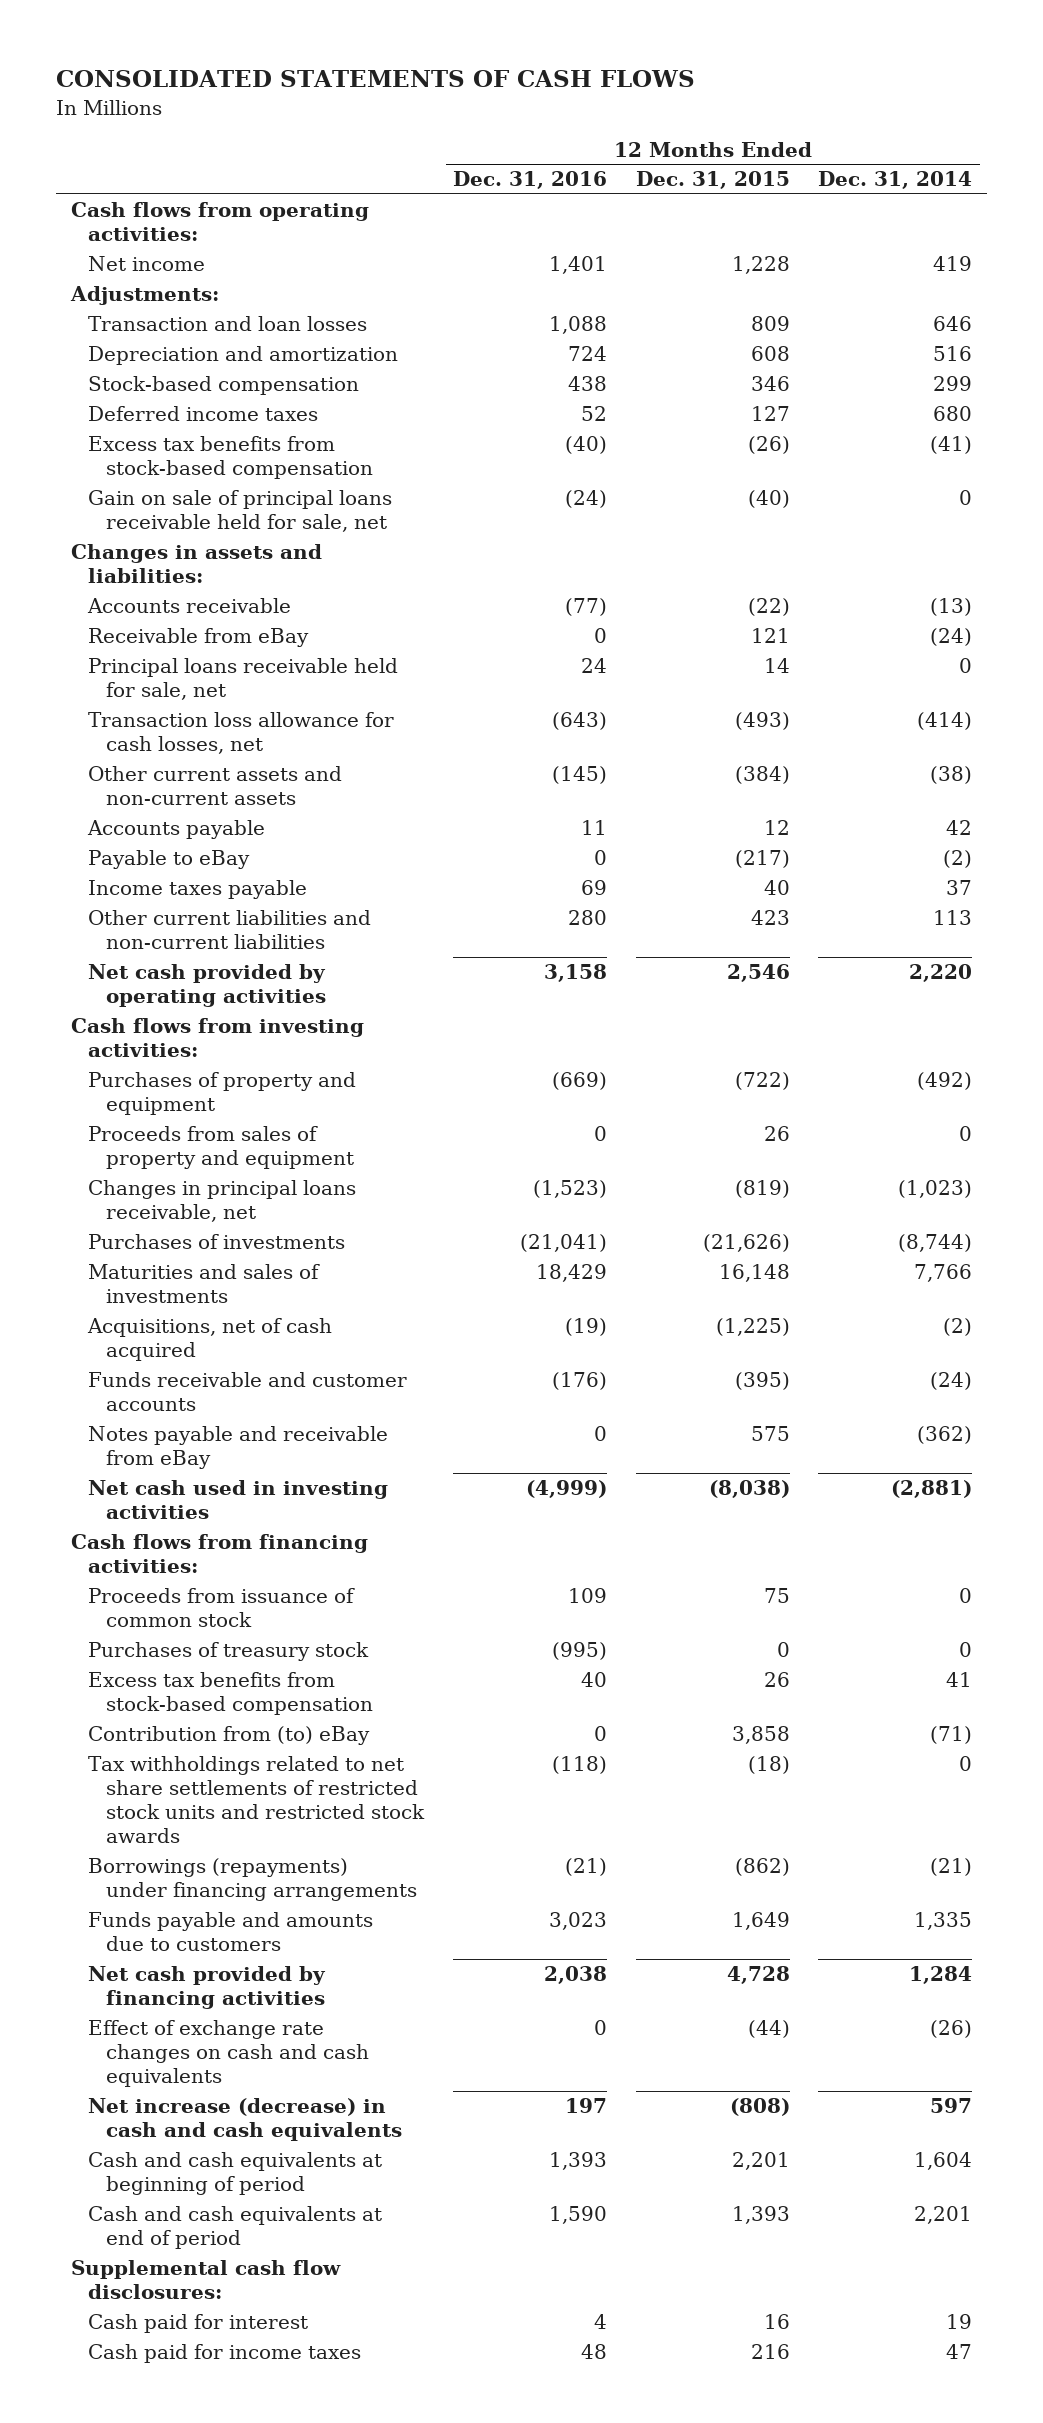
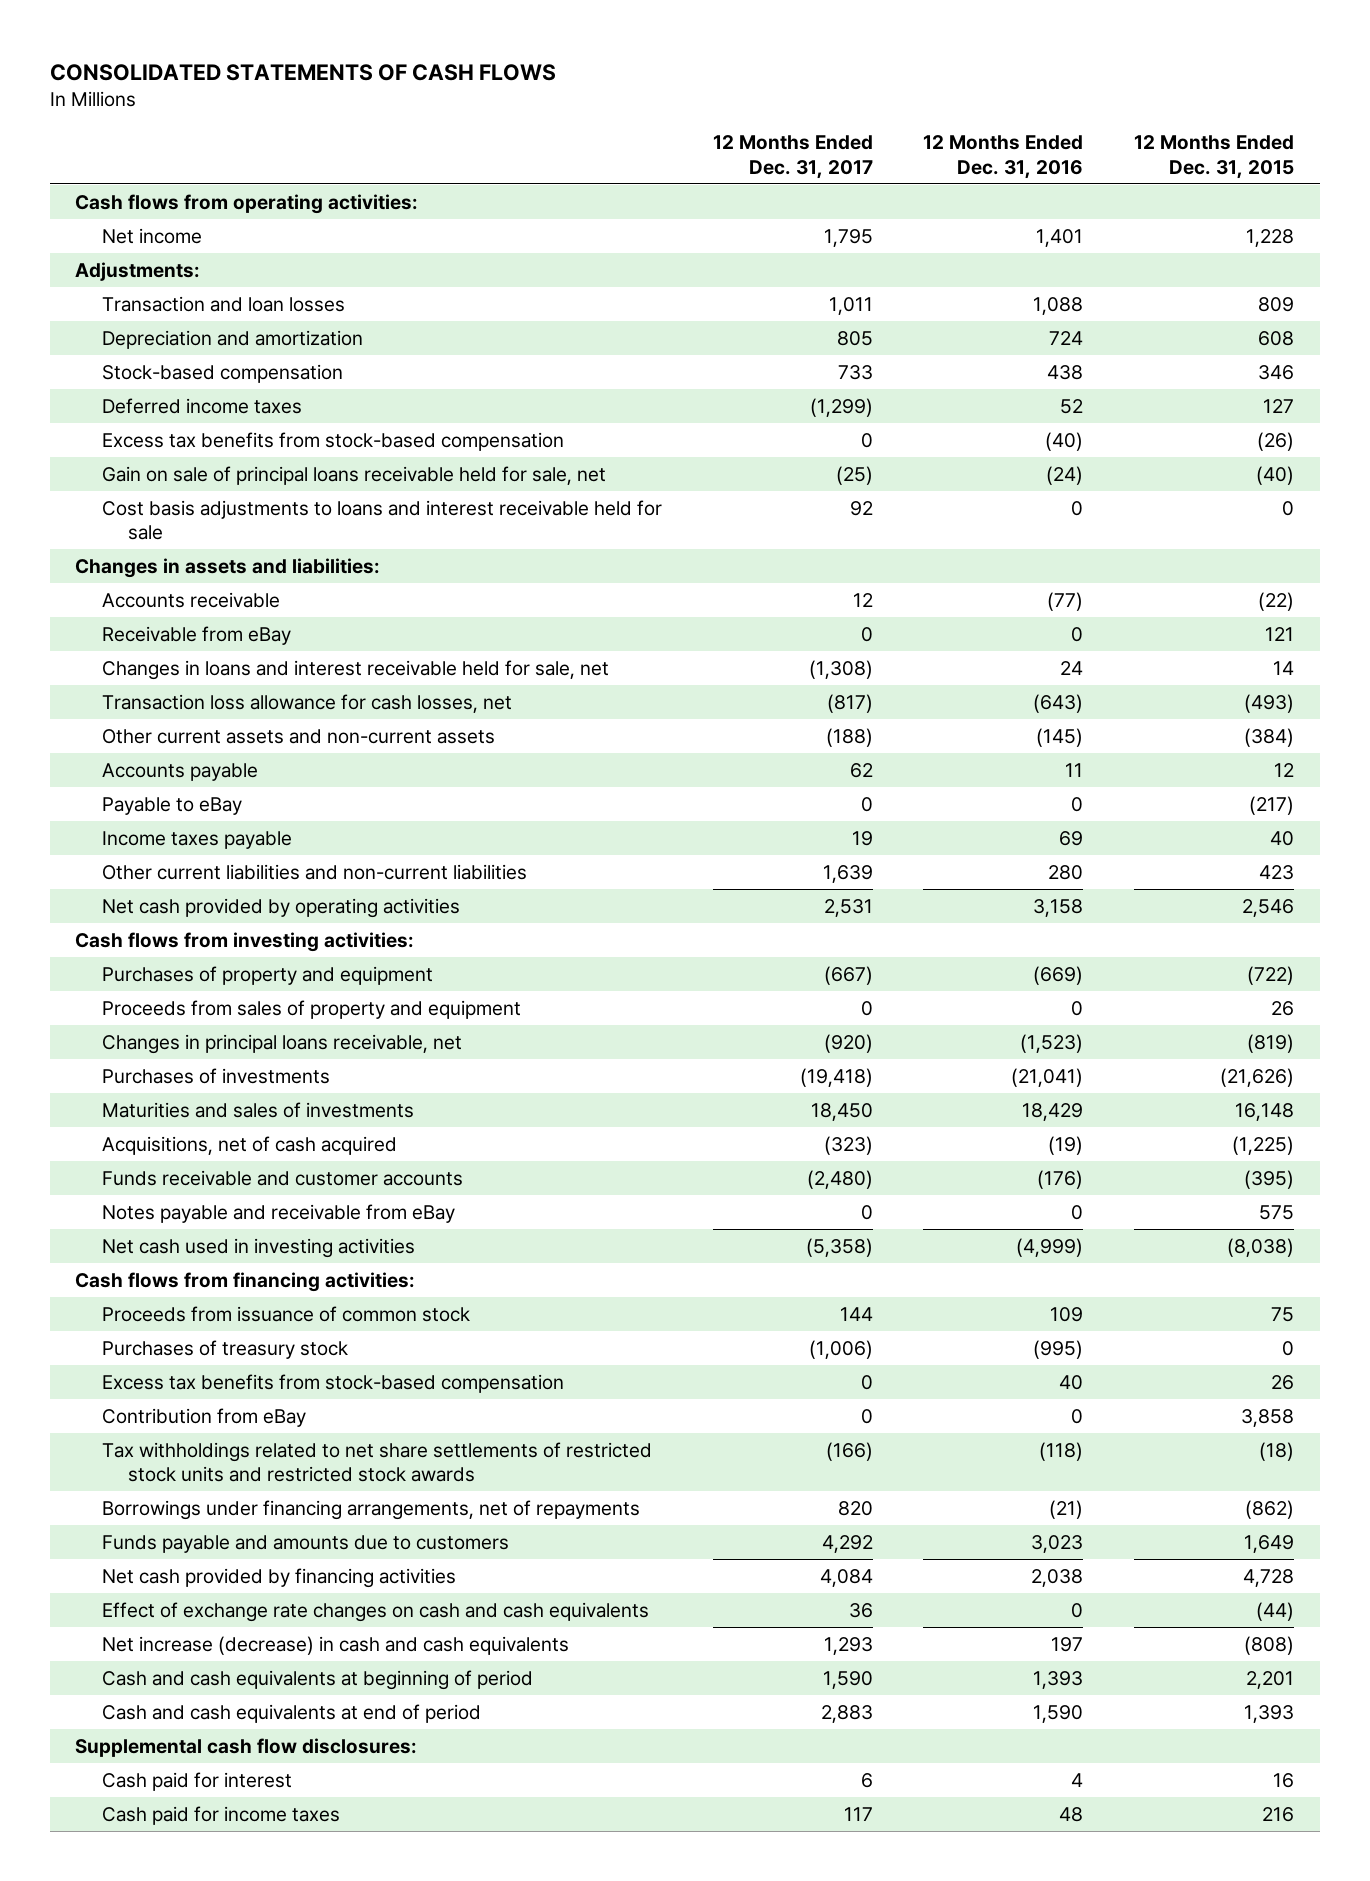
[818,171,973,190] Dec. 31, 2014 -> none
none -> [712,135,873,179] 12 Months Ended Dec. 31, 2017
none -> [101,499,662,541] Cost basis adjustments to loans and interest receivable held for sale
[88,658,399,701] Principal loans receivable held for sale, net -> [101,659,609,680] Changes in loans and interest receivable held for sale, net
[88,1726,371,1746] Contribution from (to) eBay -> [101,1407,306,1427] Contribution from eBay
[88,1858,418,1902] Borrowings (repayments) under financing arrangements -> [101,1499,640,1520] Borrowings under financing arrangements, net of repayments

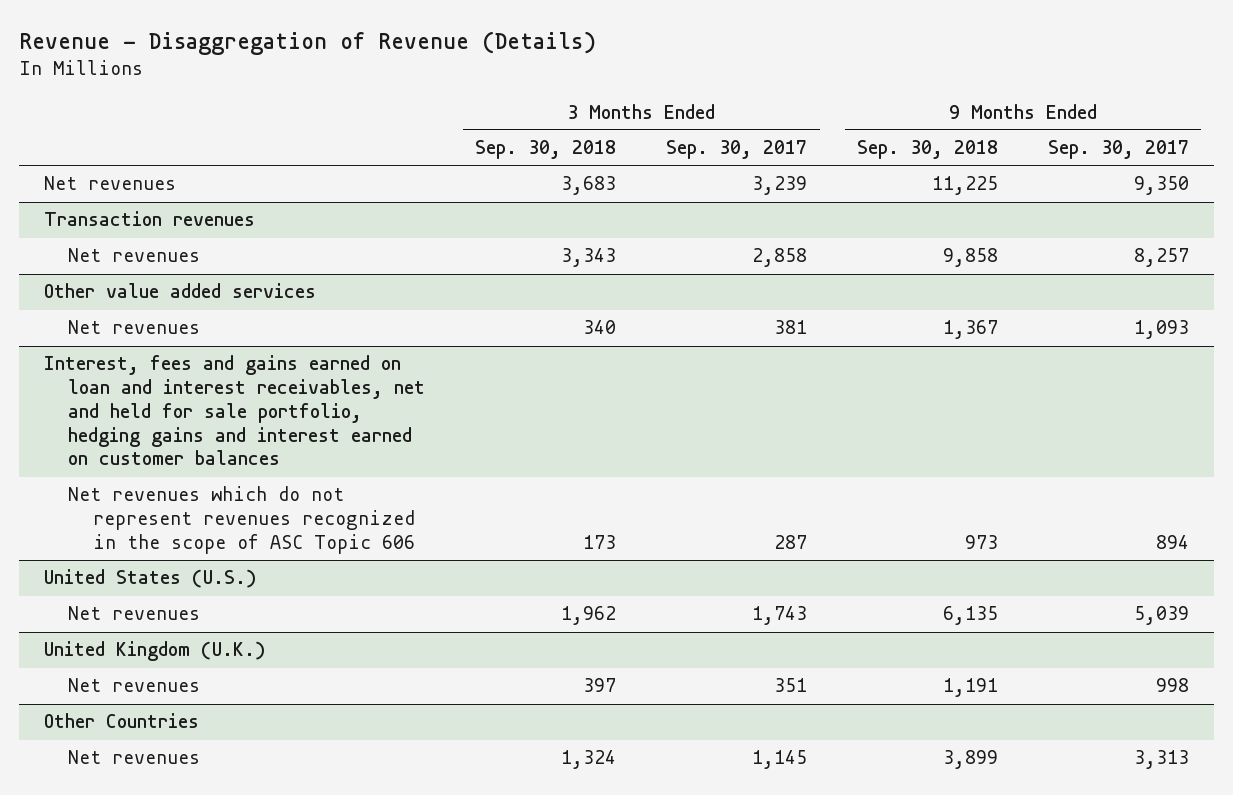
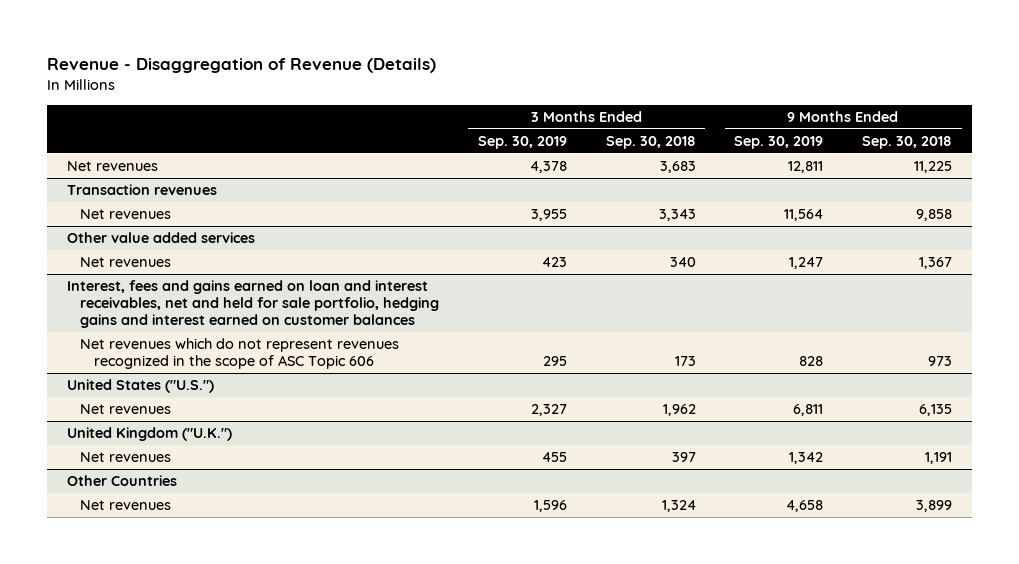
[666,140,808,160] Sep. 30, 2017 -> none
[1048,140,1190,160] Sep. 30, 2017 -> none
none -> [477,136,567,150] Sep. 30, 2019
none -> [734,136,824,150] Sep. 30, 2019
[43,569,257,589] United States (U.S.) -> [66,379,214,394] United States ("U.S.")
[43,641,266,662] United Kingdom (U.K.) -> [66,427,232,442] United Kingdom ("U.K.")

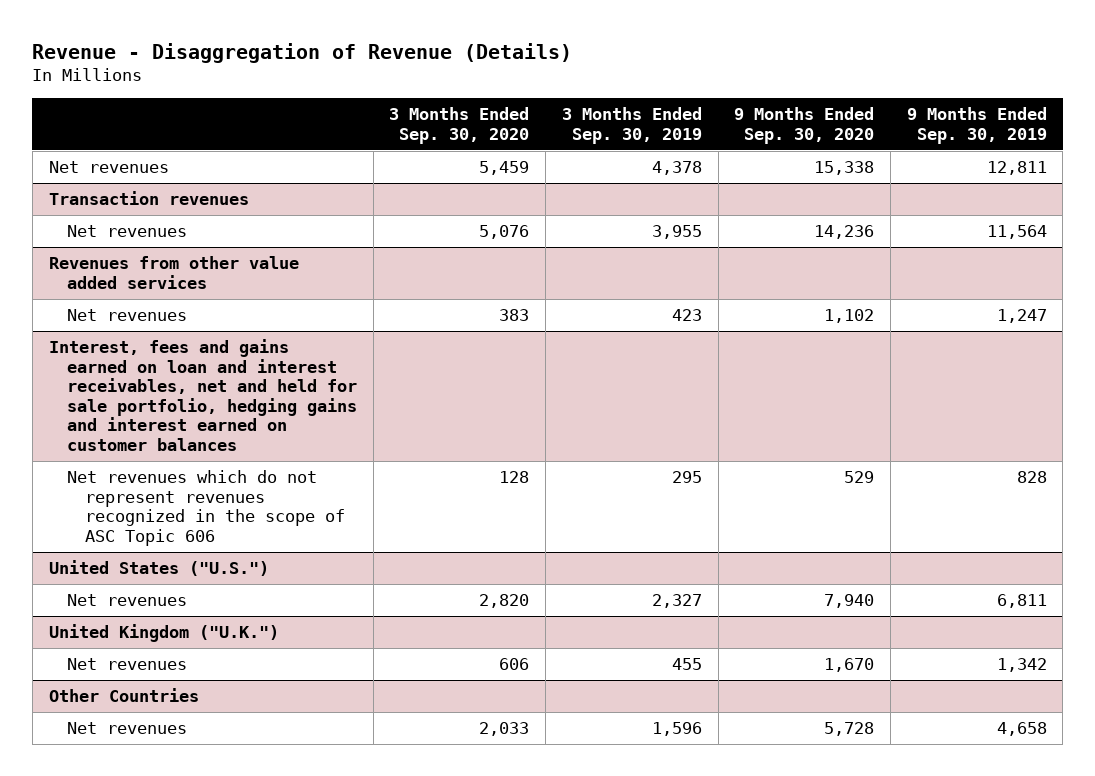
[605,136,696,150] Sep. 30, 2018 -> none
[862,136,953,150] Sep. 30, 2018 -> none
none -> [389,107,530,144] 3 Months Ended Sep. 30, 2020
none -> [734,107,875,144] 9 Months Ended Sep. 30, 2020
[66,232,255,244] Other value added services -> [48,256,299,289] Revenues from other value added services

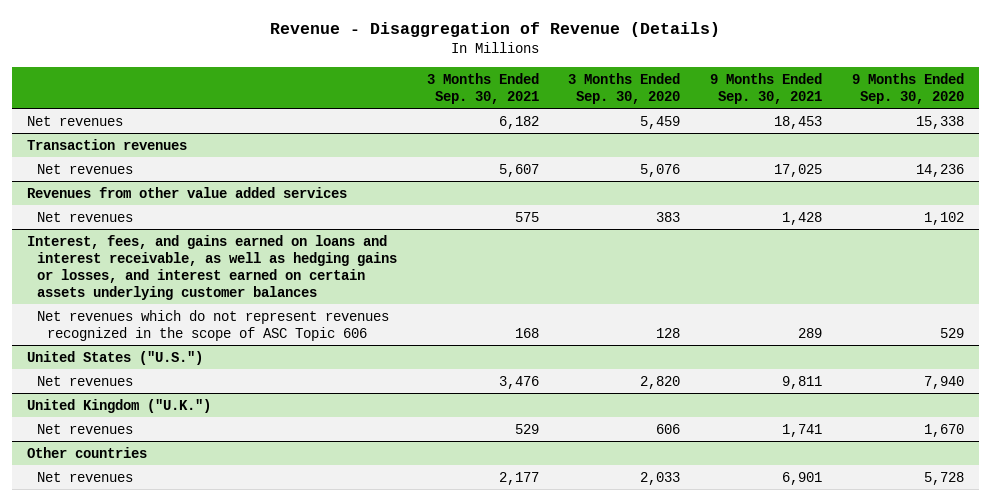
[561,107,702,144] 3 Months Ended Sep. 30, 2019 -> none
[906,107,1047,144] 9 Months Ended Sep. 30, 2019 -> none
none -> [426,72,539,104] 3 Months Ended Sep. 30, 2021
none -> [710,72,823,104] 9 Months Ended Sep. 30, 2021
[48,339,357,451] Interest, fees and gains earned on loan and interest receivables, net and held for sale portfolio, hedging gains and interest earned on customer balances -> none
none -> [26,234,397,300] Interest, fees, and gains earned on loans and interest receivable, as well as hedging gains or losses, and interest earned on certain assets underlying customer balances
[48,688,199,703] Other Countries -> [26,446,147,458] Other countries

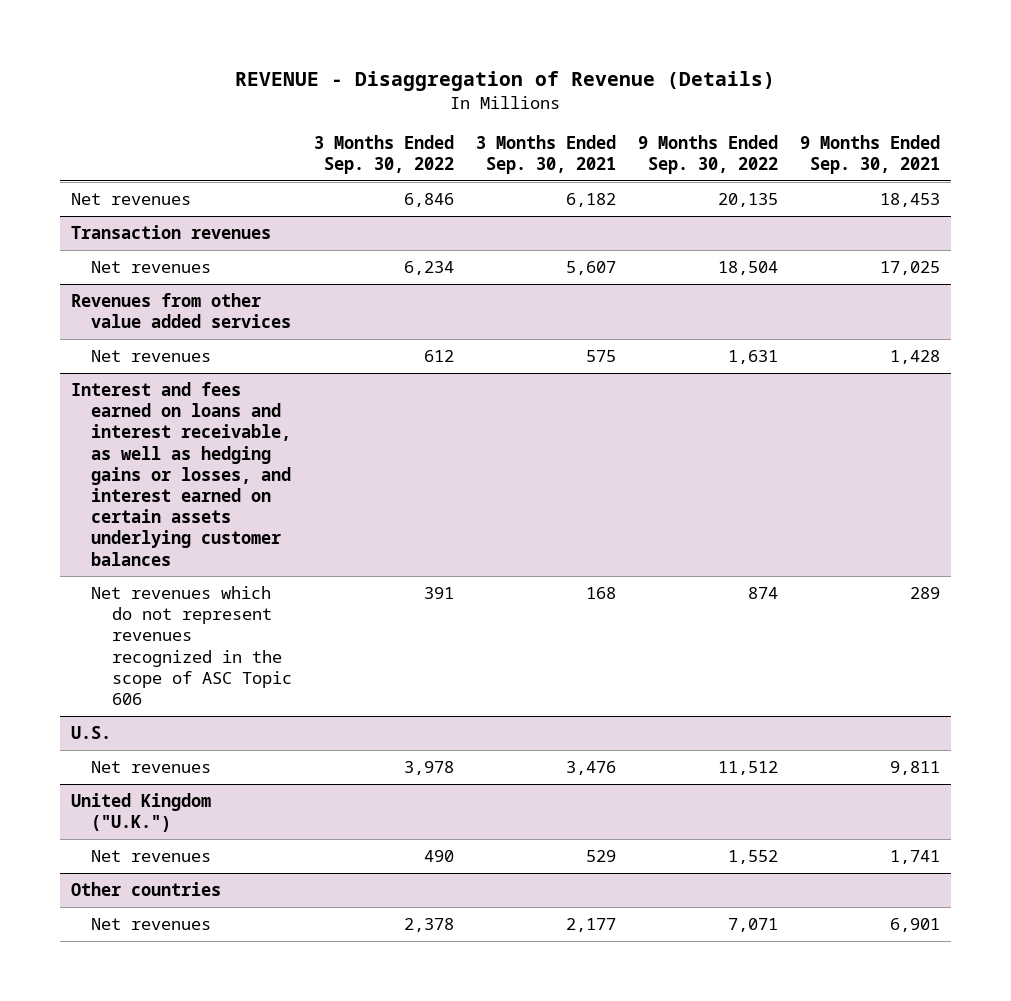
[270,21,721,37] Revenue - Disaggregation of Revenue (Details) -> [235,71,776,92] REVENUE - Disaggregation of Revenue (Details)
[568,72,681,104] 3 Months Ended Sep. 30, 2020 -> none
[851,72,964,104] 9 Months Ended Sep. 30, 2020 -> none
none -> [313,135,454,175] 3 Months Ended Sep. 30, 2022
none -> [638,135,779,175] 9 Months Ended Sep. 30, 2022
[26,234,397,300] Interest, fees, and gains earned on loans and interest receivable, as well as hedging gains or losses, and interest earned on certain assets underlying customer balances -> [70,382,292,566] Interest and fees earned on loans and interest receivable, as well as hedging gains or losses, and interest earned on certain assets underlying customer balances
[26,350,203,365] United States ("U.S.") -> [70,726,111,740] U.S.

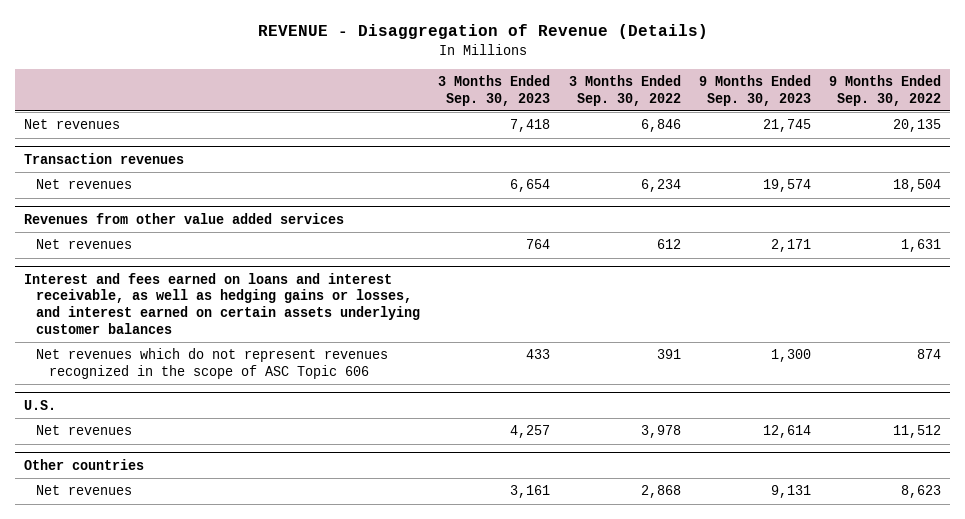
[475,135,616,175] 3 Months Ended Sep. 30, 2021 -> none
[800,135,941,175] 9 Months Ended Sep. 30, 2021 -> none
none -> [438,74,551,106] 3 Months Ended Sep. 30, 2023
none -> [698,74,811,106] 9 Months Ended Sep. 30, 2023
[70,793,211,833] United Kingdom ("U.K.") -> none
[91,850,212,863] Net revenues -> none
[403,918,454,933] 2,378 -> [640,485,681,499] 2,868
[728,918,779,933] 7,071 -> [901,485,942,499] 8,623

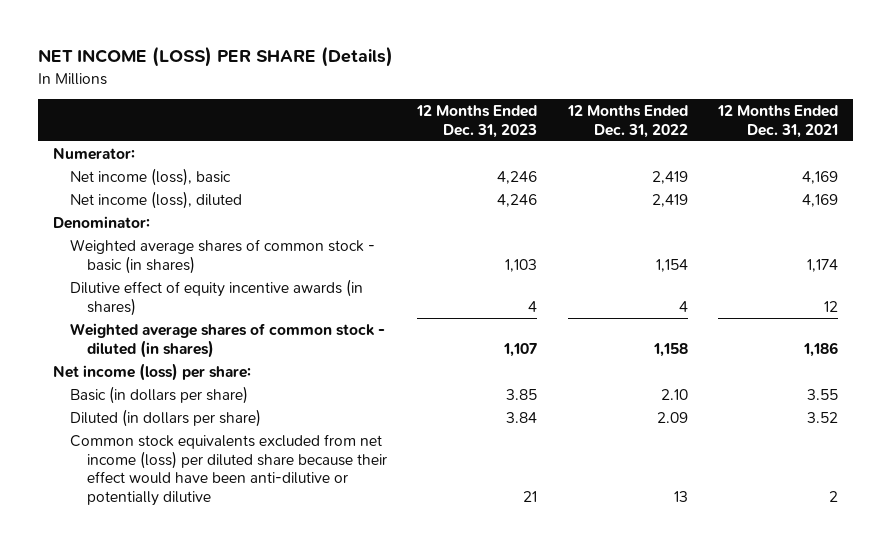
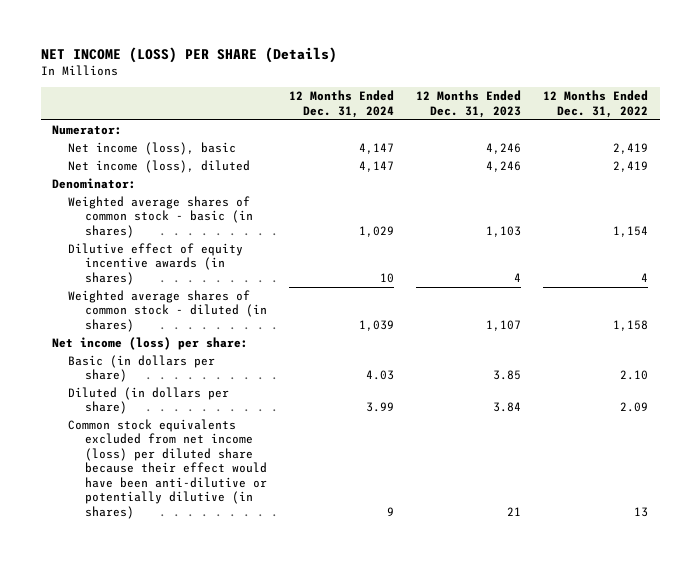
[717,104,839,138] 12 Months Ended Dec. 31, 2021 -> none
none -> [289,90,395,118] 12 Months Ended Dec. 31, 2024
[69,433,387,507] Common stock equivalents excluded from net income (loss) per diluted share because their effect would have been anti-dilutive or potentially dilutive -> [68,419,267,519] Common stock equivalents excluded from net income (loss) per diluted share because their effect would have been anti-dilutive or potentially dilutive (in shares)

